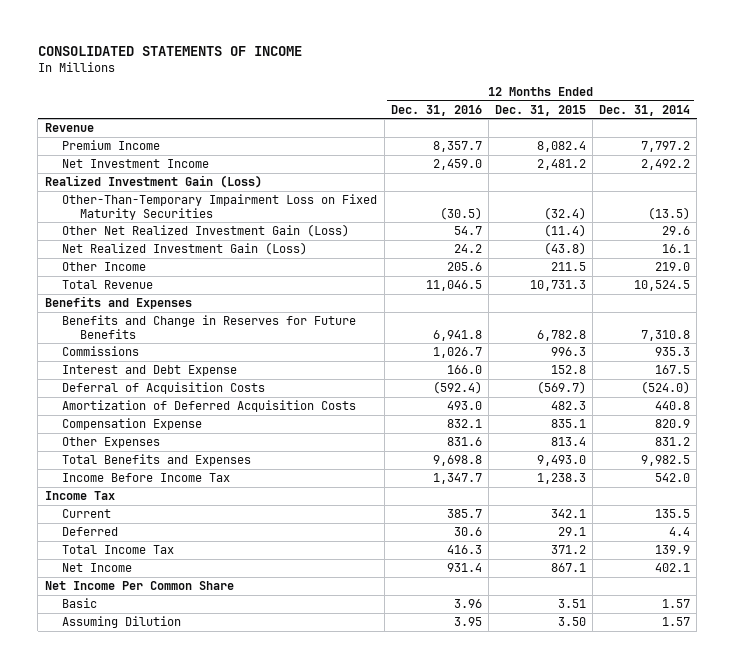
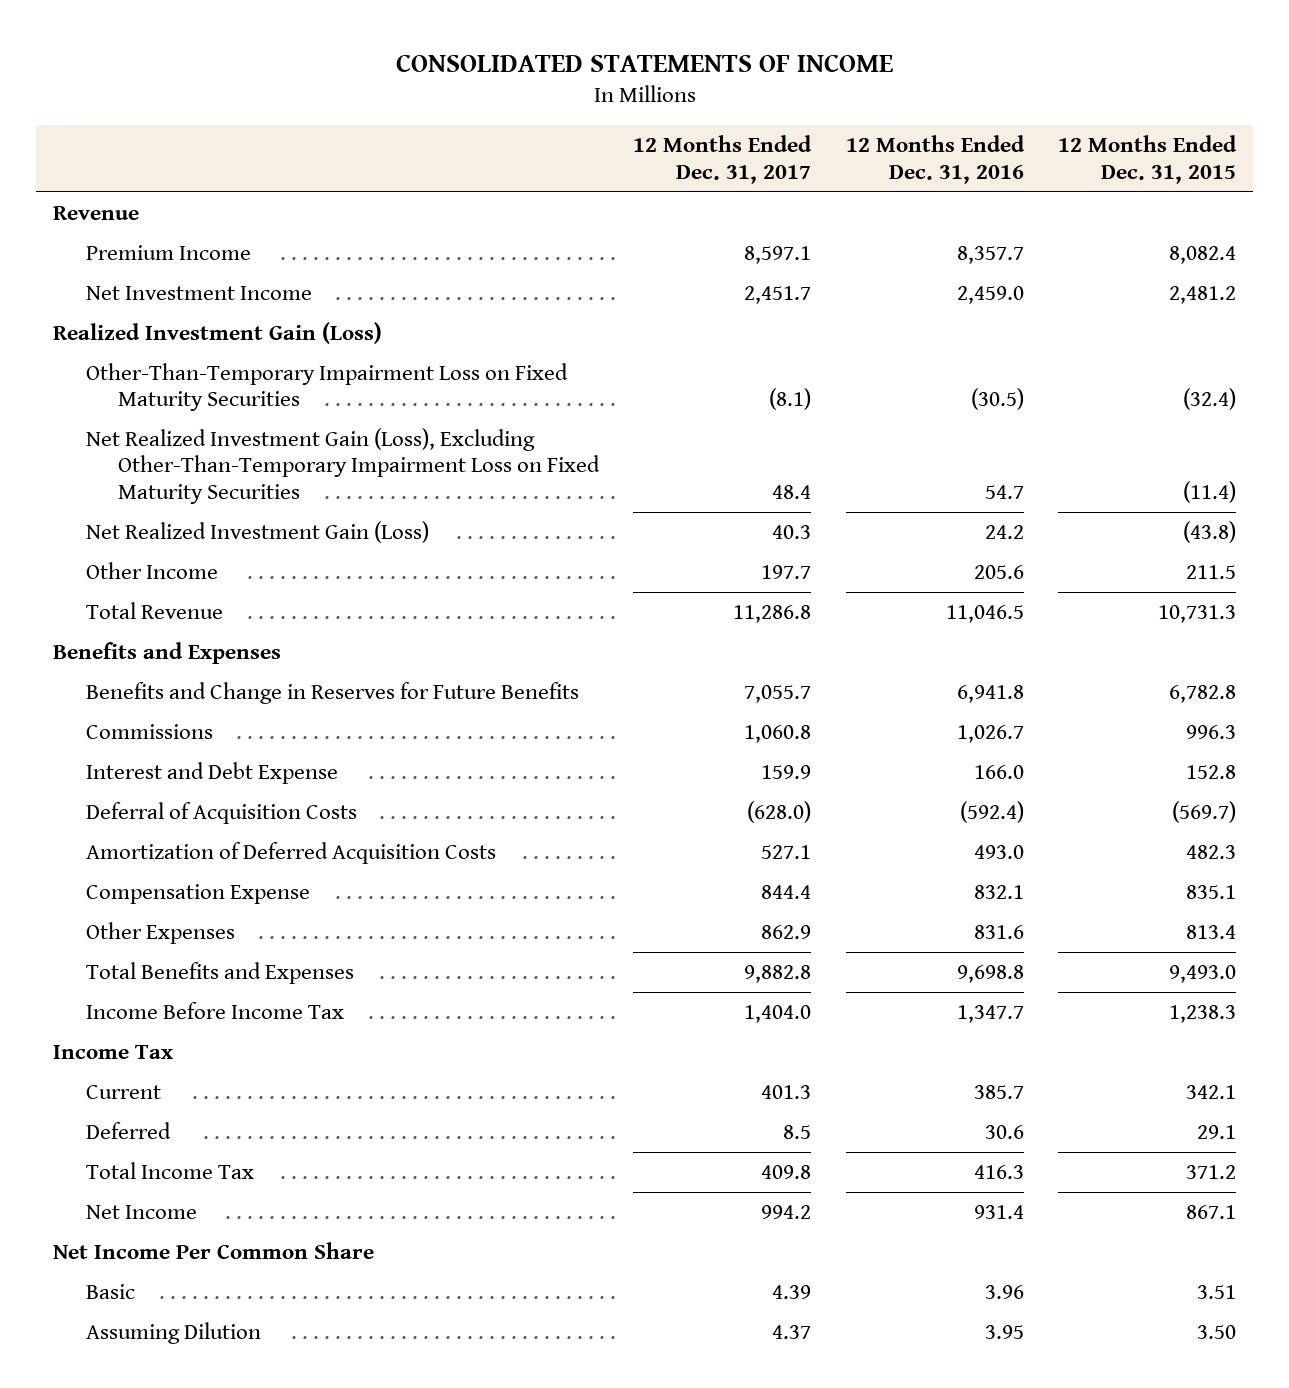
[599,104,691,116] Dec. 31, 2014 -> none
none -> [633,135,813,184] 12 Months Ended Dec. 31, 2017
[62,224,350,238] Other Net Realized Investment Gain (Loss) -> [85,427,601,504] Net Realized Investment Gain (Loss), Excluding Other-Than-Temporary Impairment Loss on Fixed Maturity Securities

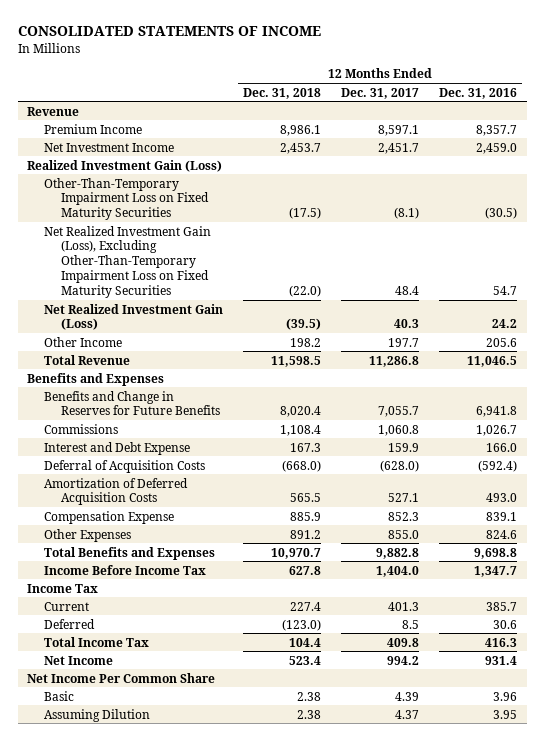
[1057,135,1237,184] 12 Months Ended Dec. 31, 2015 -> none
none -> [243,87,322,99] Dec. 31, 2018
[761,884,812,899] 844.4 -> [387,511,419,521] 852.3
[973,884,1024,899] 832.1 -> [485,511,517,521] 839.1
[761,924,812,939] 862.9 -> [387,529,419,539] 855.0
[973,924,1024,939] 831.6 -> [485,529,517,539] 824.6

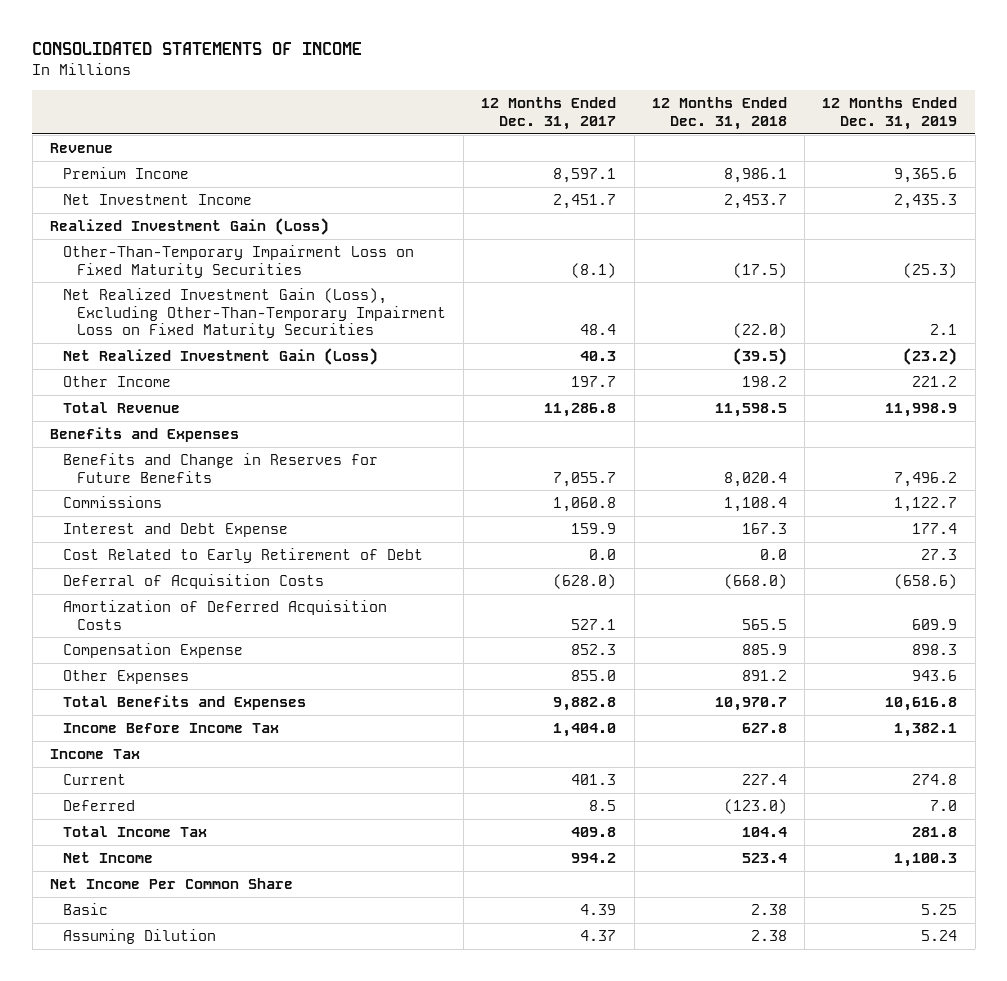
[438,87,517,99] Dec. 31, 2016 -> none
none -> [822,97,958,130] 12 Months Ended Dec. 31, 2019
none -> [63,548,424,564] Cost Related to Early Retirement of Debt

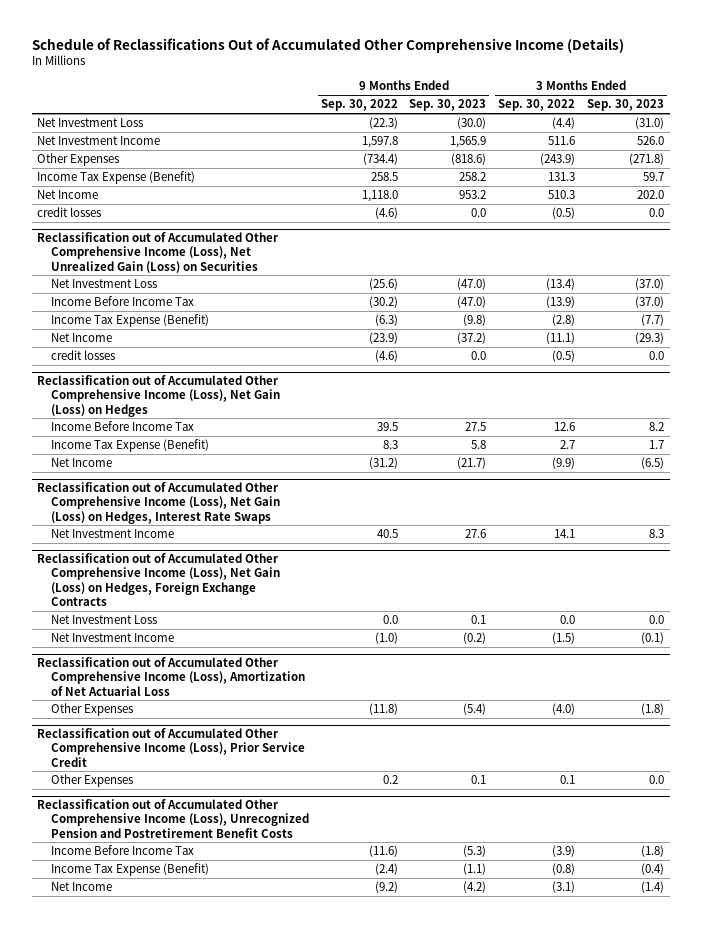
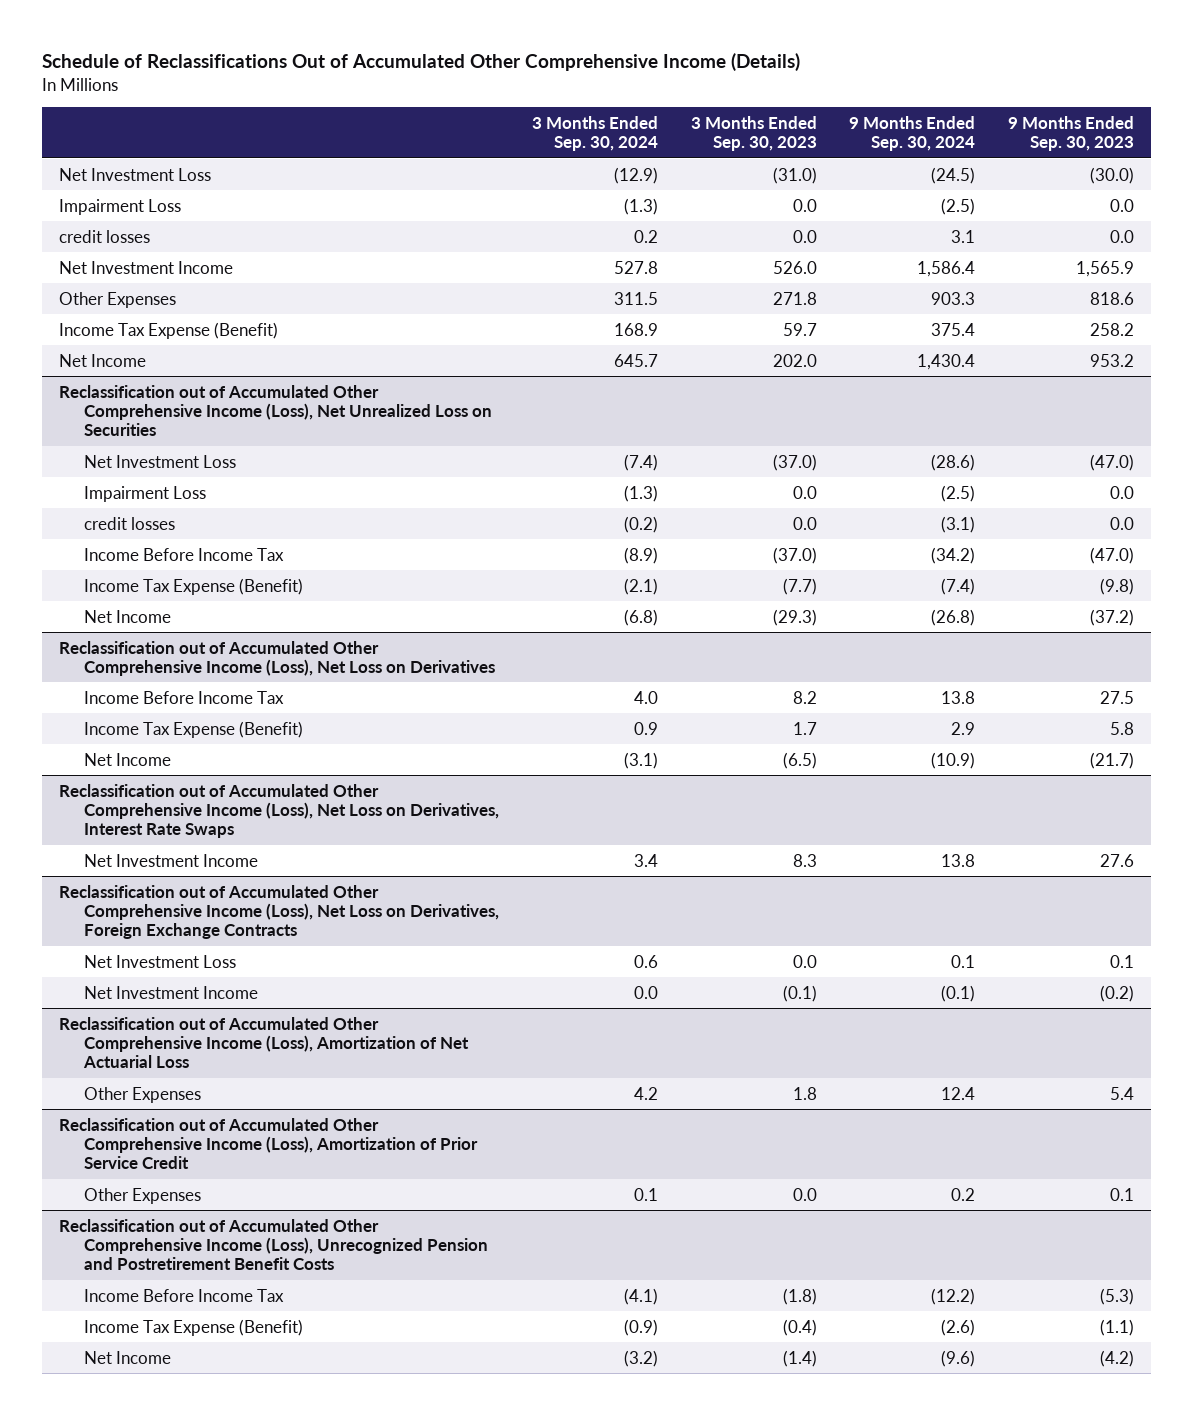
[320,99,398,112] Sep. 30, 2022 -> none
[498,99,576,112] Sep. 30, 2022 -> none
none -> [532,115,659,151] 3 Months Ended Sep. 30, 2024
none -> [849,115,976,151] 9 Months Ended Sep. 30, 2024
none -> [58,198,181,215] Impairment Loss
[37,207,102,218] credit losses -> [58,229,150,243] credit losses
[451,153,487,166] (818.6) -> [1090,291,1135,305] 818.6
[628,153,664,166] (271.8) -> [772,291,817,305] 271.8
[37,232,280,273] Reclassification out of Accumulated Other Comprehensive Income (Loss), Net Unrealized Gain (Loss) on Securities -> [58,384,493,436] Reclassification out of Accumulated Other Comprehensive Income (Loss), Net Unrealized Loss on Securities
none -> [84,485,207,502] Impairment Loss
none -> [84,516,176,530] credit losses
[50,350,115,361] credit losses -> none
[37,375,280,417] Reclassification out of Accumulated Other Comprehensive Income (Loss), Net Gain (Loss) on Hedges -> [58,640,496,676] Reclassification out of Accumulated Other Comprehensive Income (Loss), Net Loss on Derivatives
[37,482,280,524] Reclassification out of Accumulated Other Comprehensive Income (Loss), Net Gain (Loss) on Hedges, Interest Rate Swaps -> [58,783,500,838] Reclassification out of Accumulated Other Comprehensive Income (Loss), Net Loss on Derivatives, Interest Rate Swaps
[37,553,280,606] Reclassification out of Accumulated Other Comprehensive Income (Loss), Net Gain (Loss) on Hedges, Foreign Exchange Contracts -> [58,884,500,939] Reclassification out of Accumulated Other Comprehensive Income (Loss), Net Loss on Derivatives, Foreign Exchange Contracts
[463,703,487,716] (5.4) -> [1110,1086,1135,1100] 5.4
[640,703,664,716] (1.8) -> [792,1086,817,1100] 1.8
[37,728,305,767] Reclassification out of Accumulated Other Comprehensive Income (Loss), Prior Service Credit -> [58,1117,479,1169] Reclassification out of Accumulated Other Comprehensive Income (Loss), Amortization of Prior Service Credit

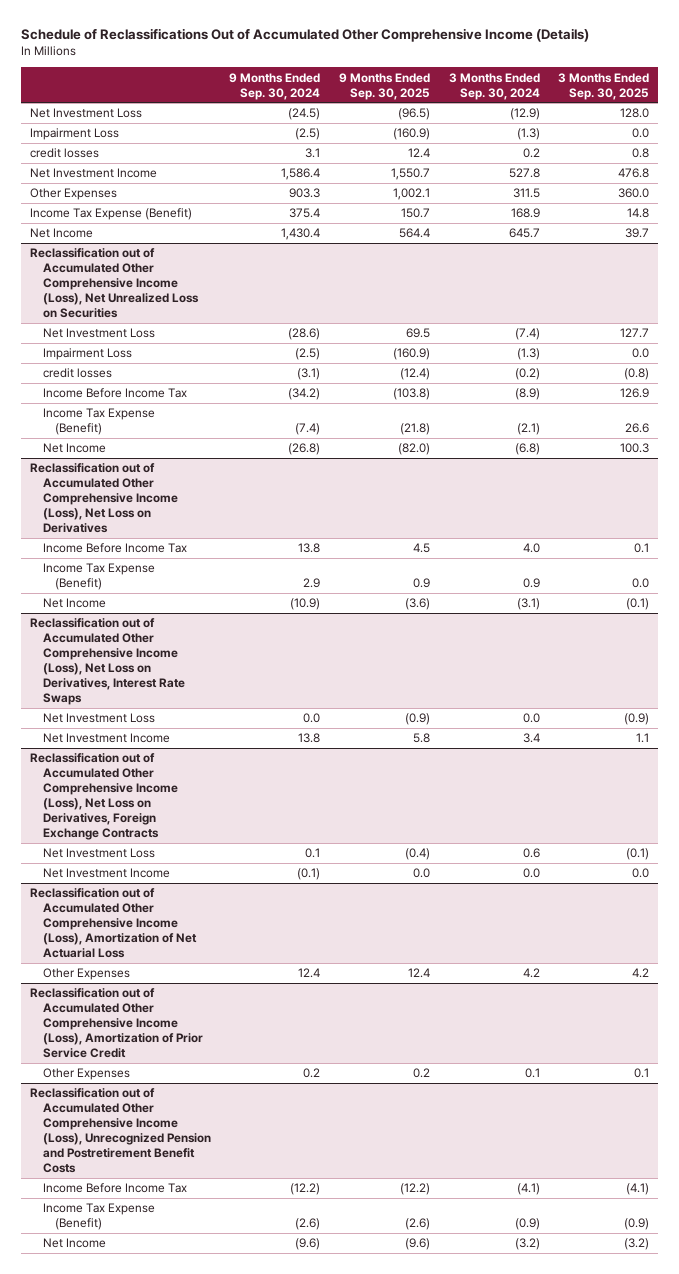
[690,115,817,151] 3 Months Ended Sep. 30, 2023 -> none
[1008,115,1135,151] 9 Months Ended Sep. 30, 2023 -> none
none -> [338,72,430,100] 9 Months Ended Sep. 30, 2025
none -> [558,72,650,100] 3 Months Ended Sep. 30, 2025
none -> [42,713,155,724] Net Investment Loss

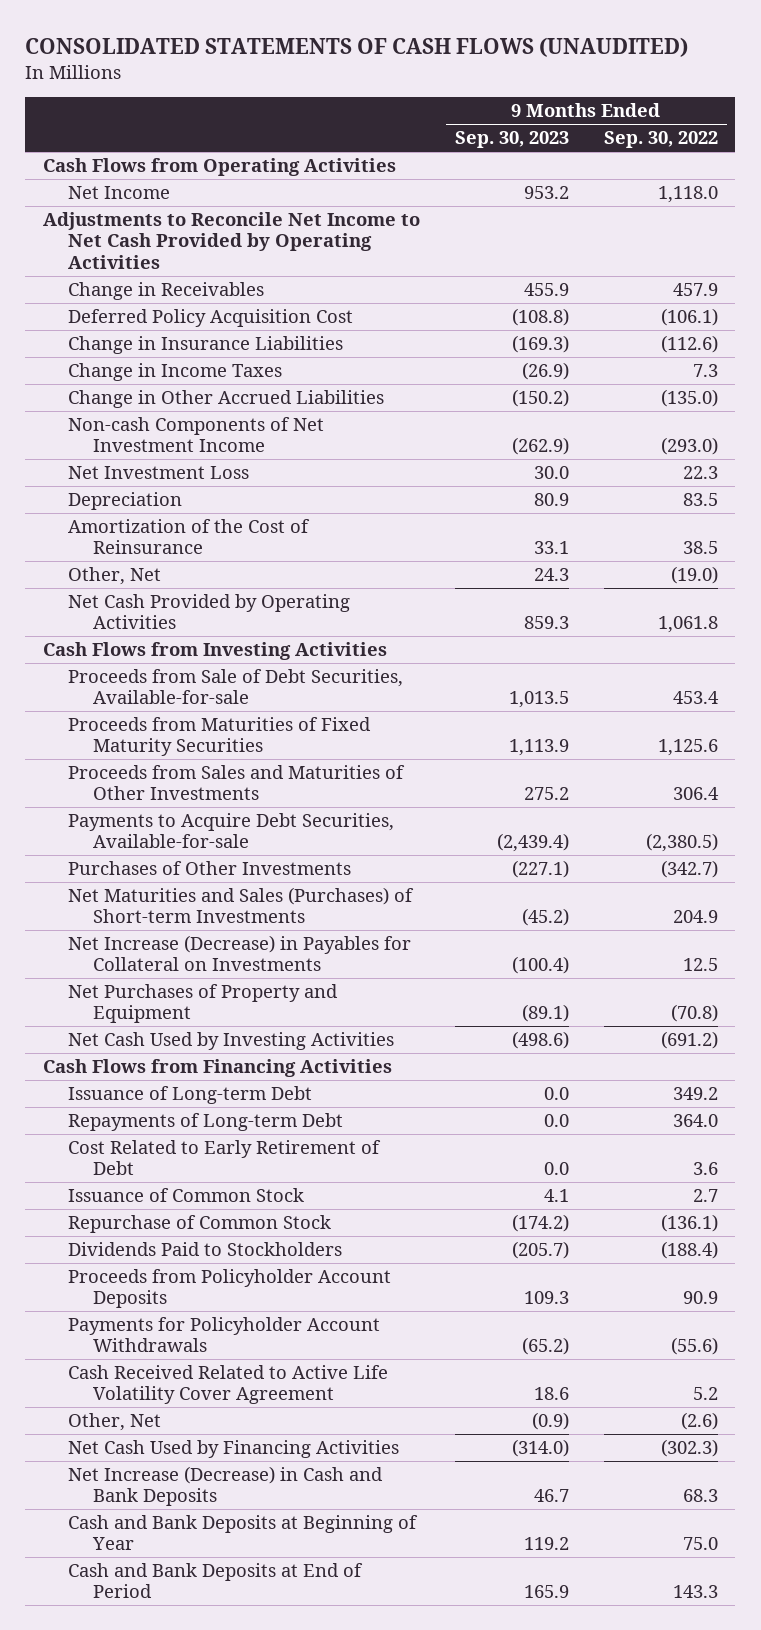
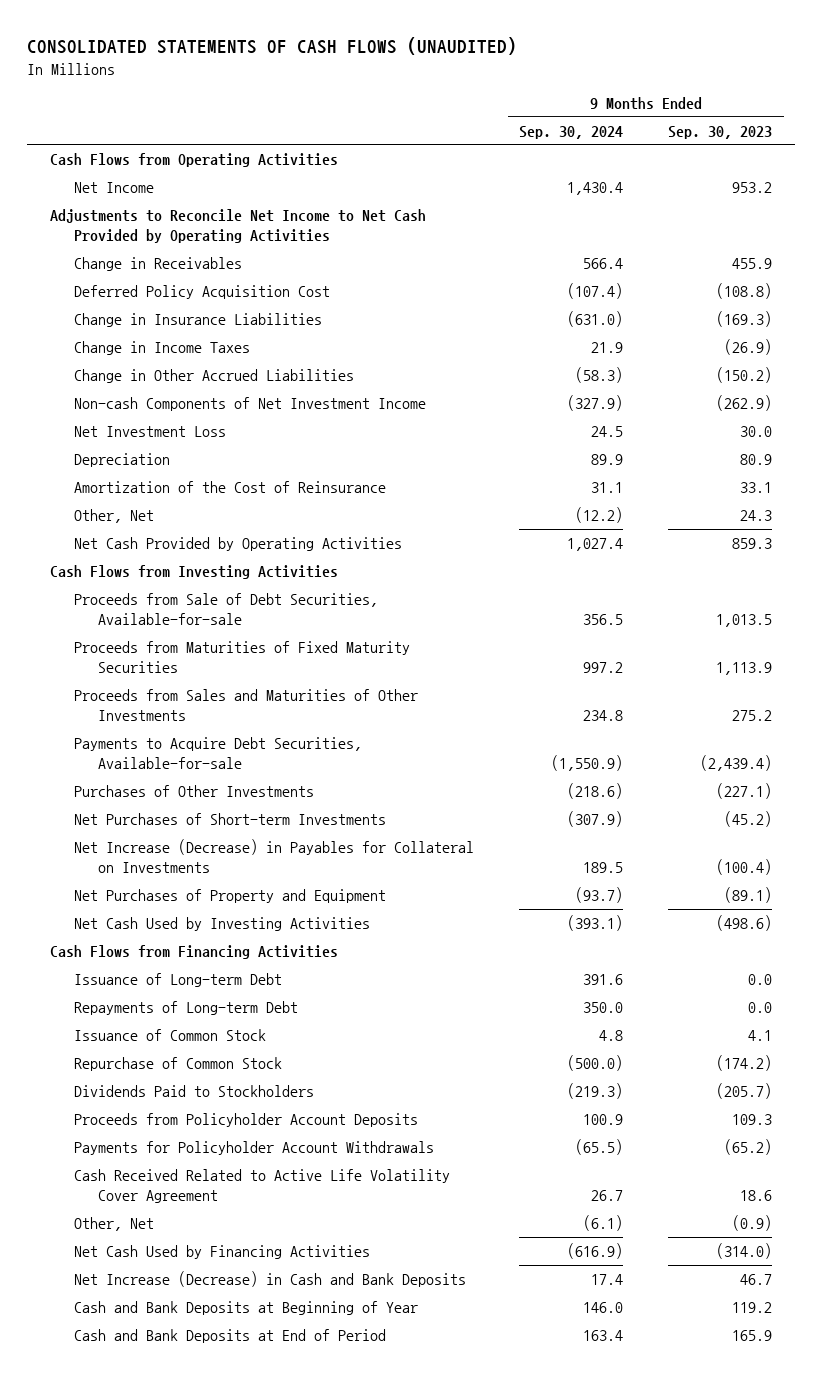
[603,131,718,149] Sep. 30, 2022 -> none
none -> [519,125,624,139] Sep. 30, 2024
[68,887,415,924] Net Maturities and Sales (Purchases) of Short-term Investments -> [73,812,386,825] Net Purchases of Short-term Investments
[68,1140,382,1176] Cost Related to Early Retirement of Debt -> none

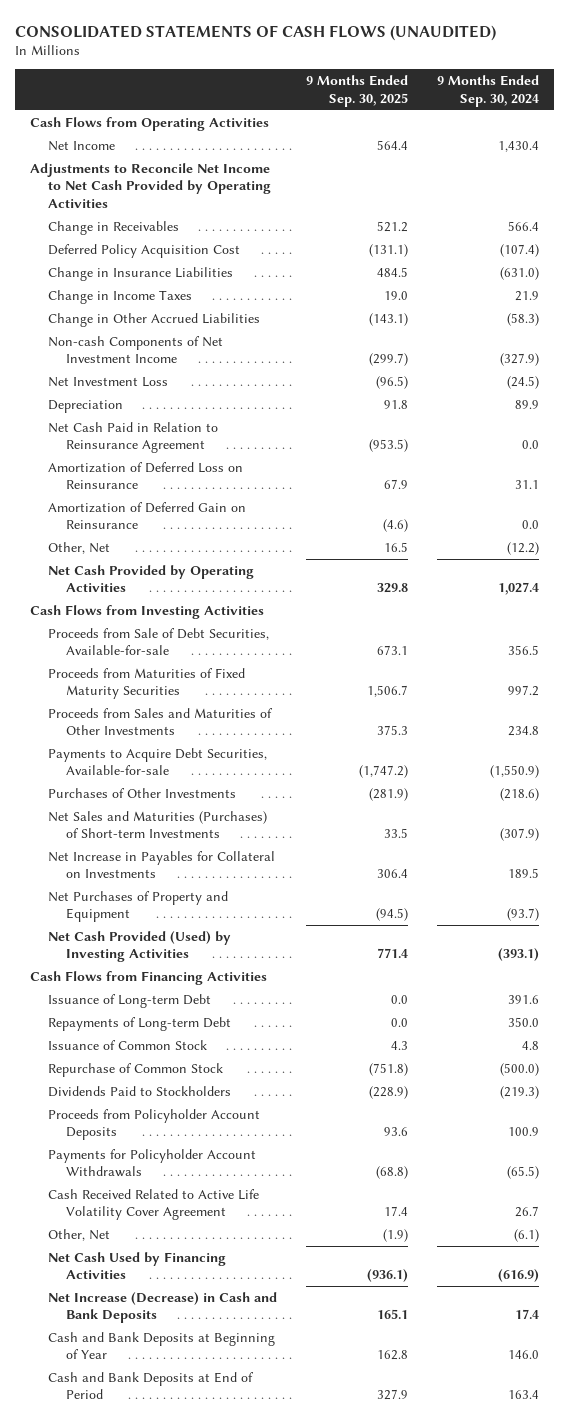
[668,125,773,139] Sep. 30, 2023 -> none
none -> [306,75,409,107] 9 Months Ended Sep. 30, 2025
[591,425,624,437] 24.5 -> [507,376,540,390] (24.5)
none -> [48,422,219,454] Net Cash Paid in Relation to Reinsurance Agreement
[73,480,386,493] Amortization of the Cost of Reinsurance -> [48,462,244,490] Amortization of Deferred Loss on Reinsurance
none -> [48,502,247,530] Amortization of Deferred Gain on Reinsurance
[73,812,386,825] Net Purchases of Short-term Investments -> [48,811,268,839] Net Sales and Maturities (Purchases) of Short-term Investments
[73,838,474,873] Net Increase (Decrease) in Payables for Collateral on Investments -> [48,851,276,879] Net Increase in Payables for Collateral on Investments
[73,916,370,931] Net Cash Used by Investing Activities -> [48,931,232,963] Net Cash Provided (Used) by Investing Activities

